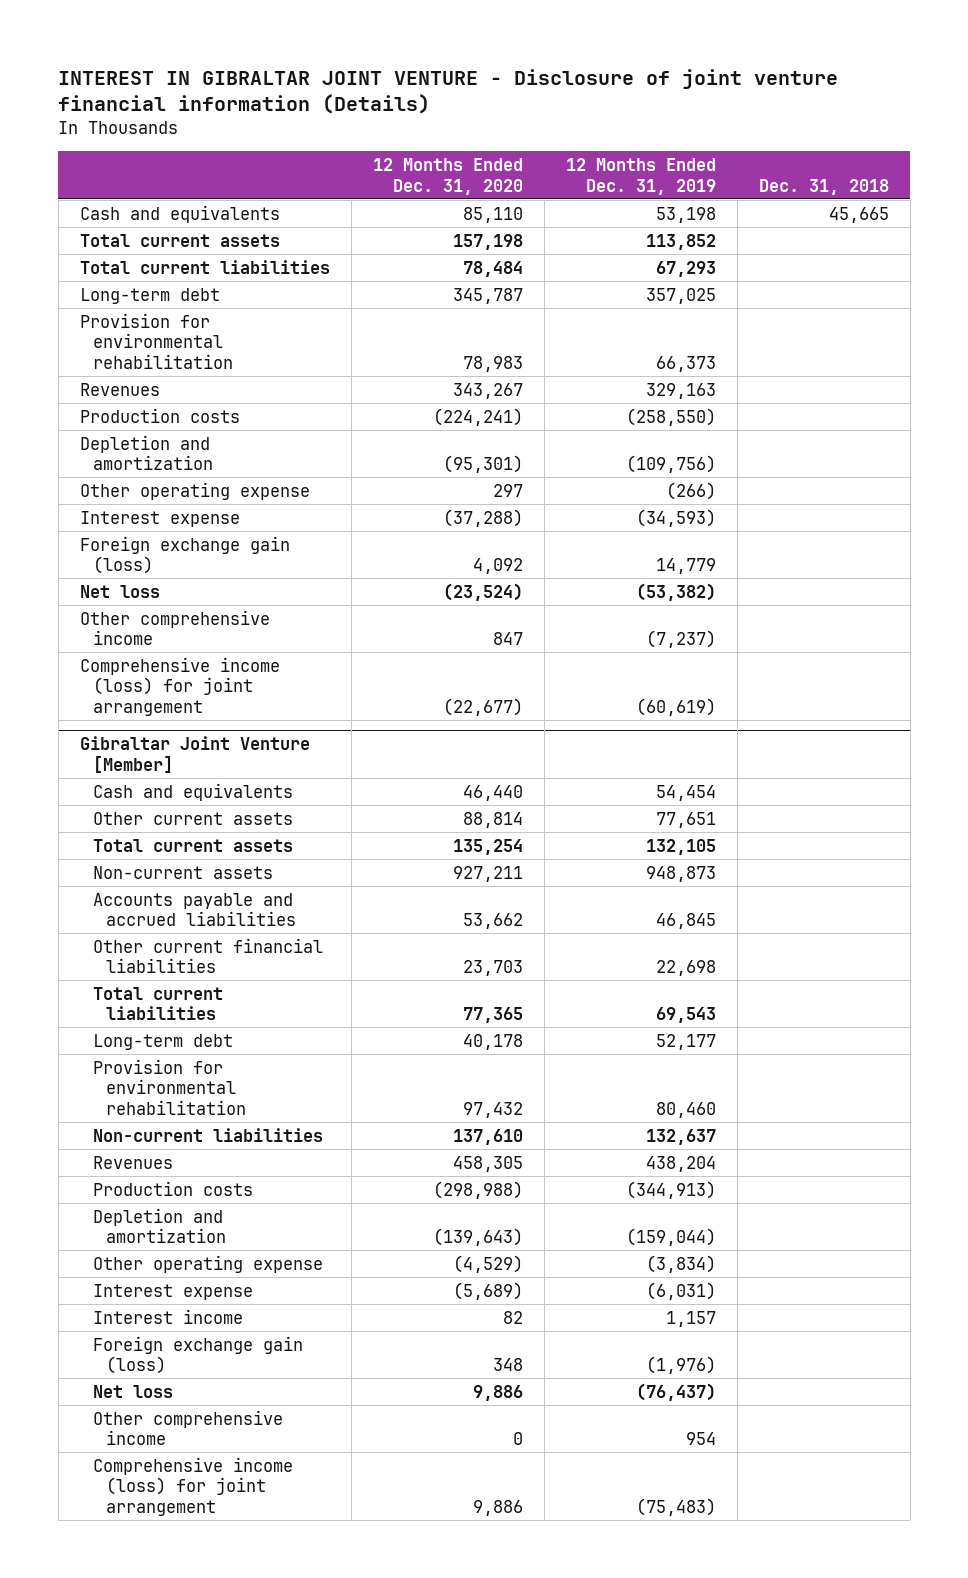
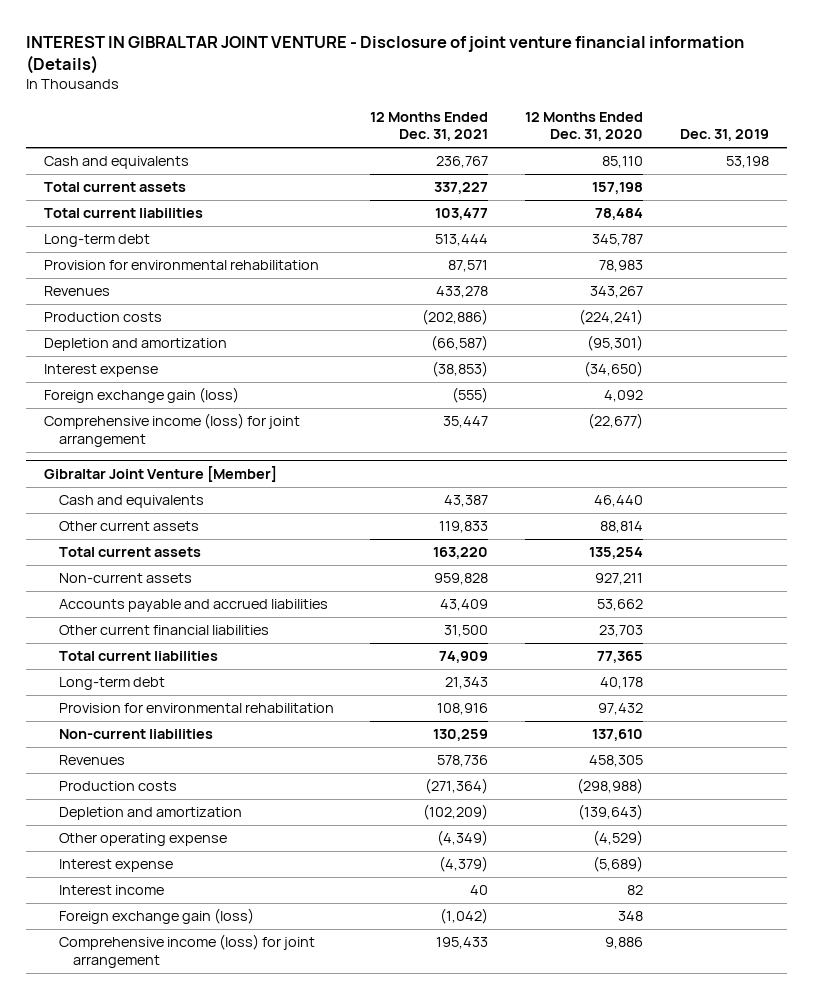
[565,157,716,195] 12 Months Ended Dec. 31, 2019 -> none
[758,178,889,195] Dec. 31, 2018 -> none
none -> [370,112,489,142] 12 Months Ended Dec. 31, 2021
none -> [679,129,769,142] Dec. 31, 2019
[79,481,310,500] Other operating expense -> none
[442,508,523,527] (37,288) -> [584,361,644,378] (34,650)
[79,584,160,598] Net loss -> none
[79,609,270,646] Other comprehensive income -> none
[93,1384,174,1398] Net loss -> none
[93,1409,284,1446] Other comprehensive income -> none

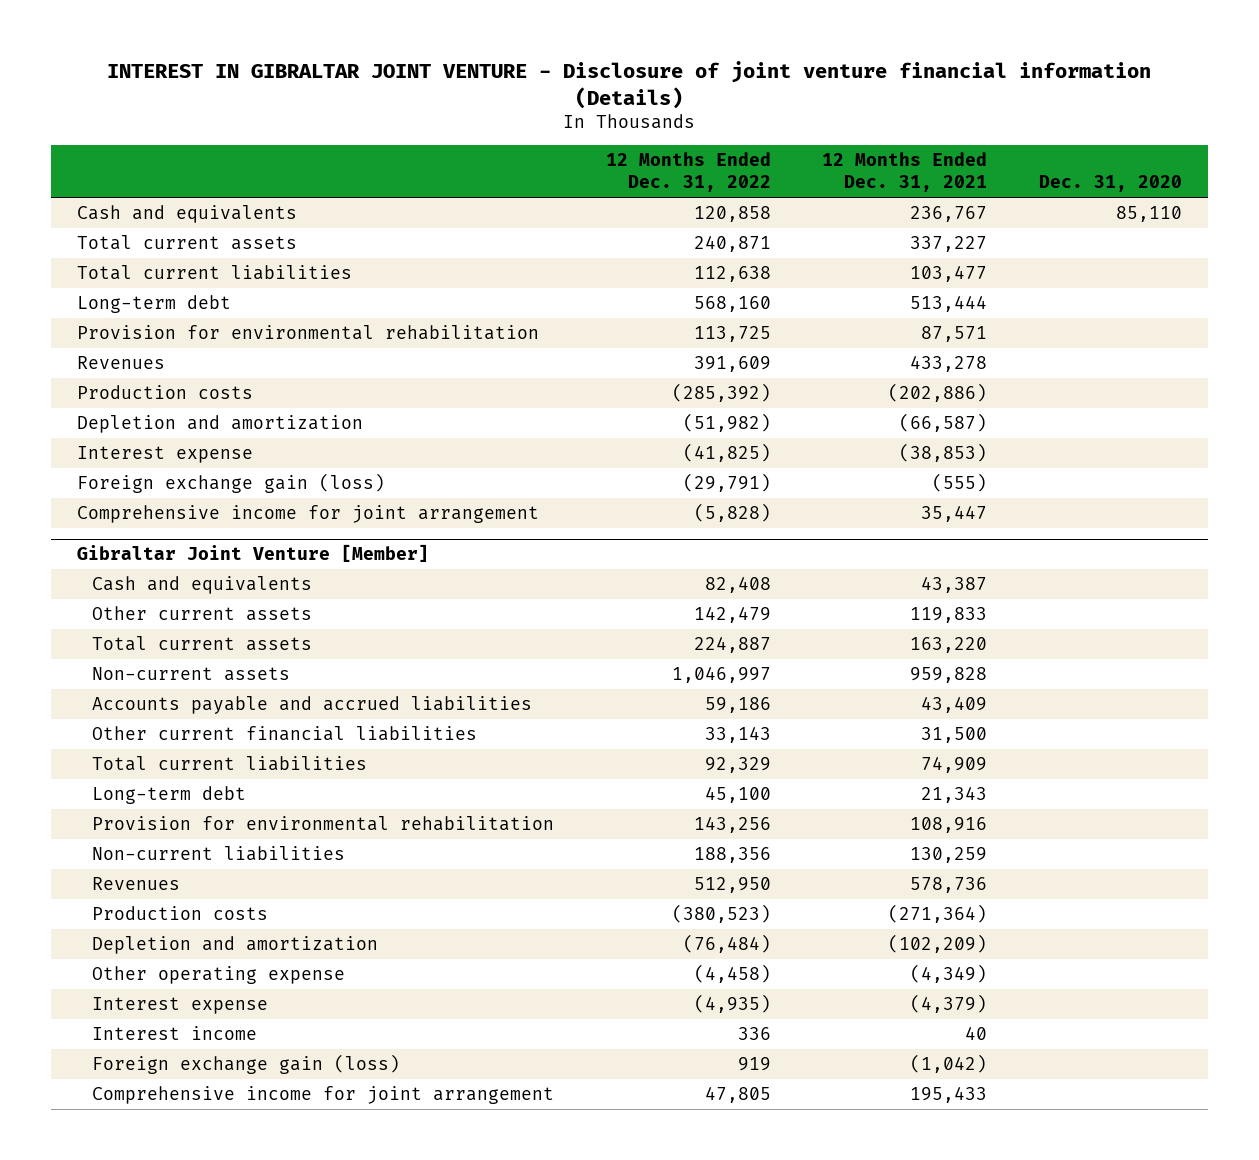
[525,112,644,142] 12 Months Ended Dec. 31, 2020 -> none
[679,129,769,142] Dec. 31, 2019 -> none
none -> [605,152,771,193] 12 Months Ended Dec. 31, 2022
none -> [1039,175,1183,193] Dec. 31, 2020
[44,413,301,447] Comprehensive income (loss) for joint arrangement -> [76,504,539,523] Comprehensive income for joint arrangement
[58,934,315,968] Comprehensive income (loss) for joint arrangement -> [91,1085,554,1104] Comprehensive income for joint arrangement

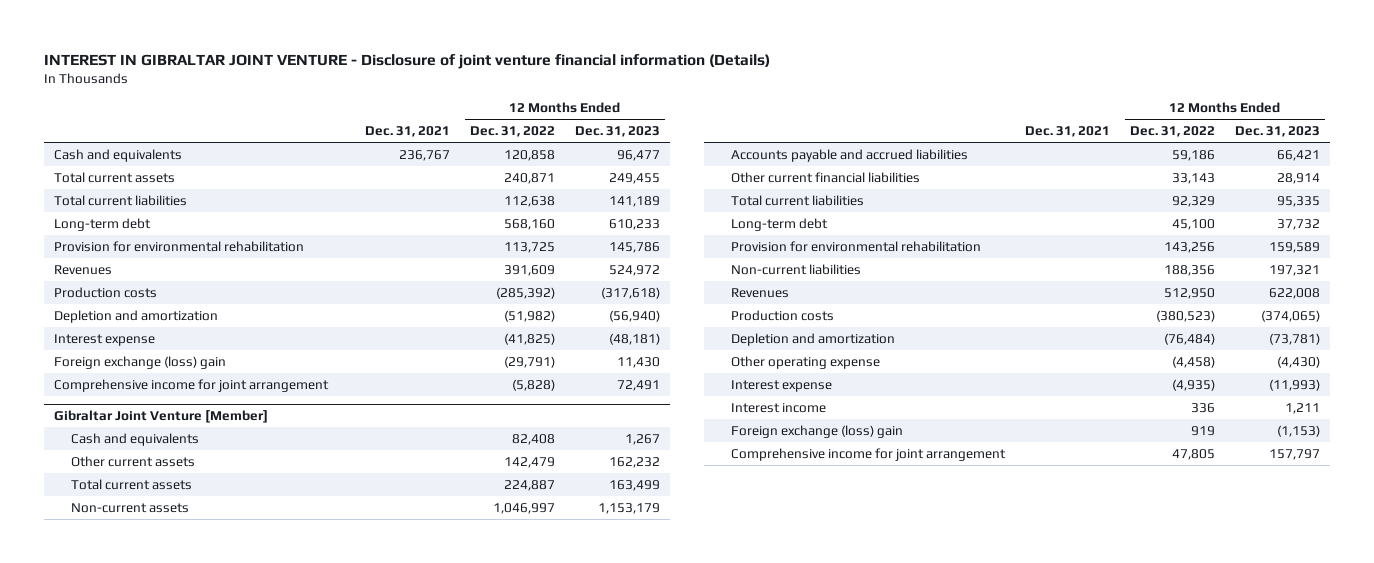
[822,152,988,193] 12 Months Ended Dec. 31, 2021 -> none
[1039,175,1183,193] Dec. 31, 2020 -> none
none -> [365,126,451,138] Dec. 31, 2021
none -> [575,126,661,138] Dec. 31, 2023
[76,472,385,493] Foreign exchange gain (loss) -> [53,355,226,369] Foreign exchange (loss) gain
[91,1053,400,1074] Foreign exchange gain (loss) -> [731,424,904,438] Foreign exchange (loss) gain

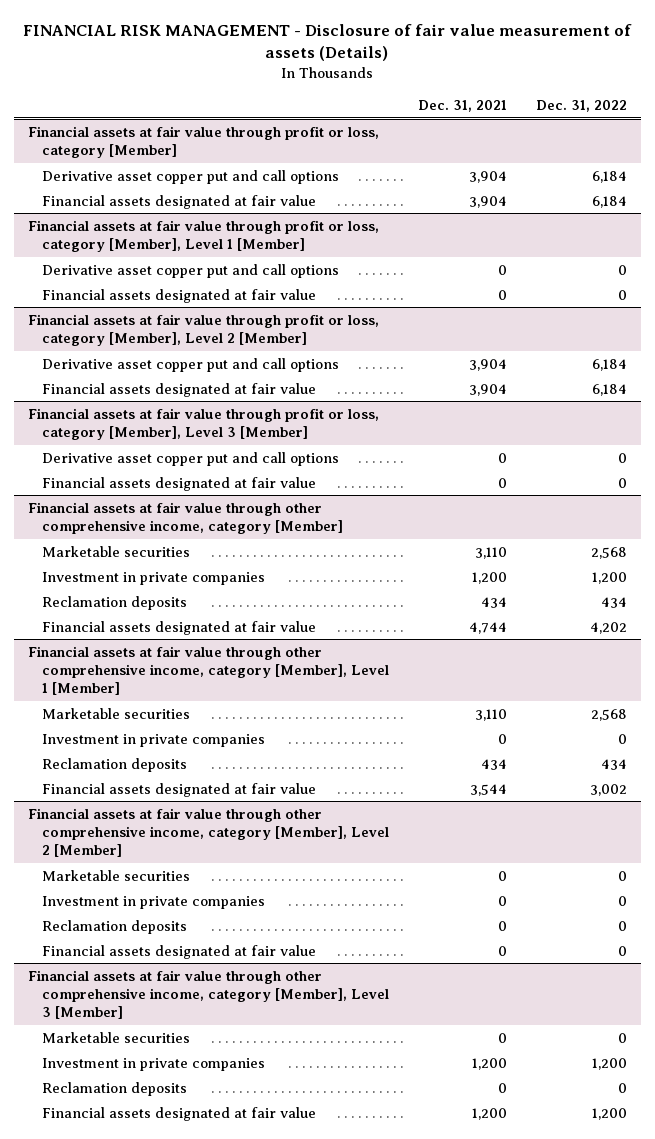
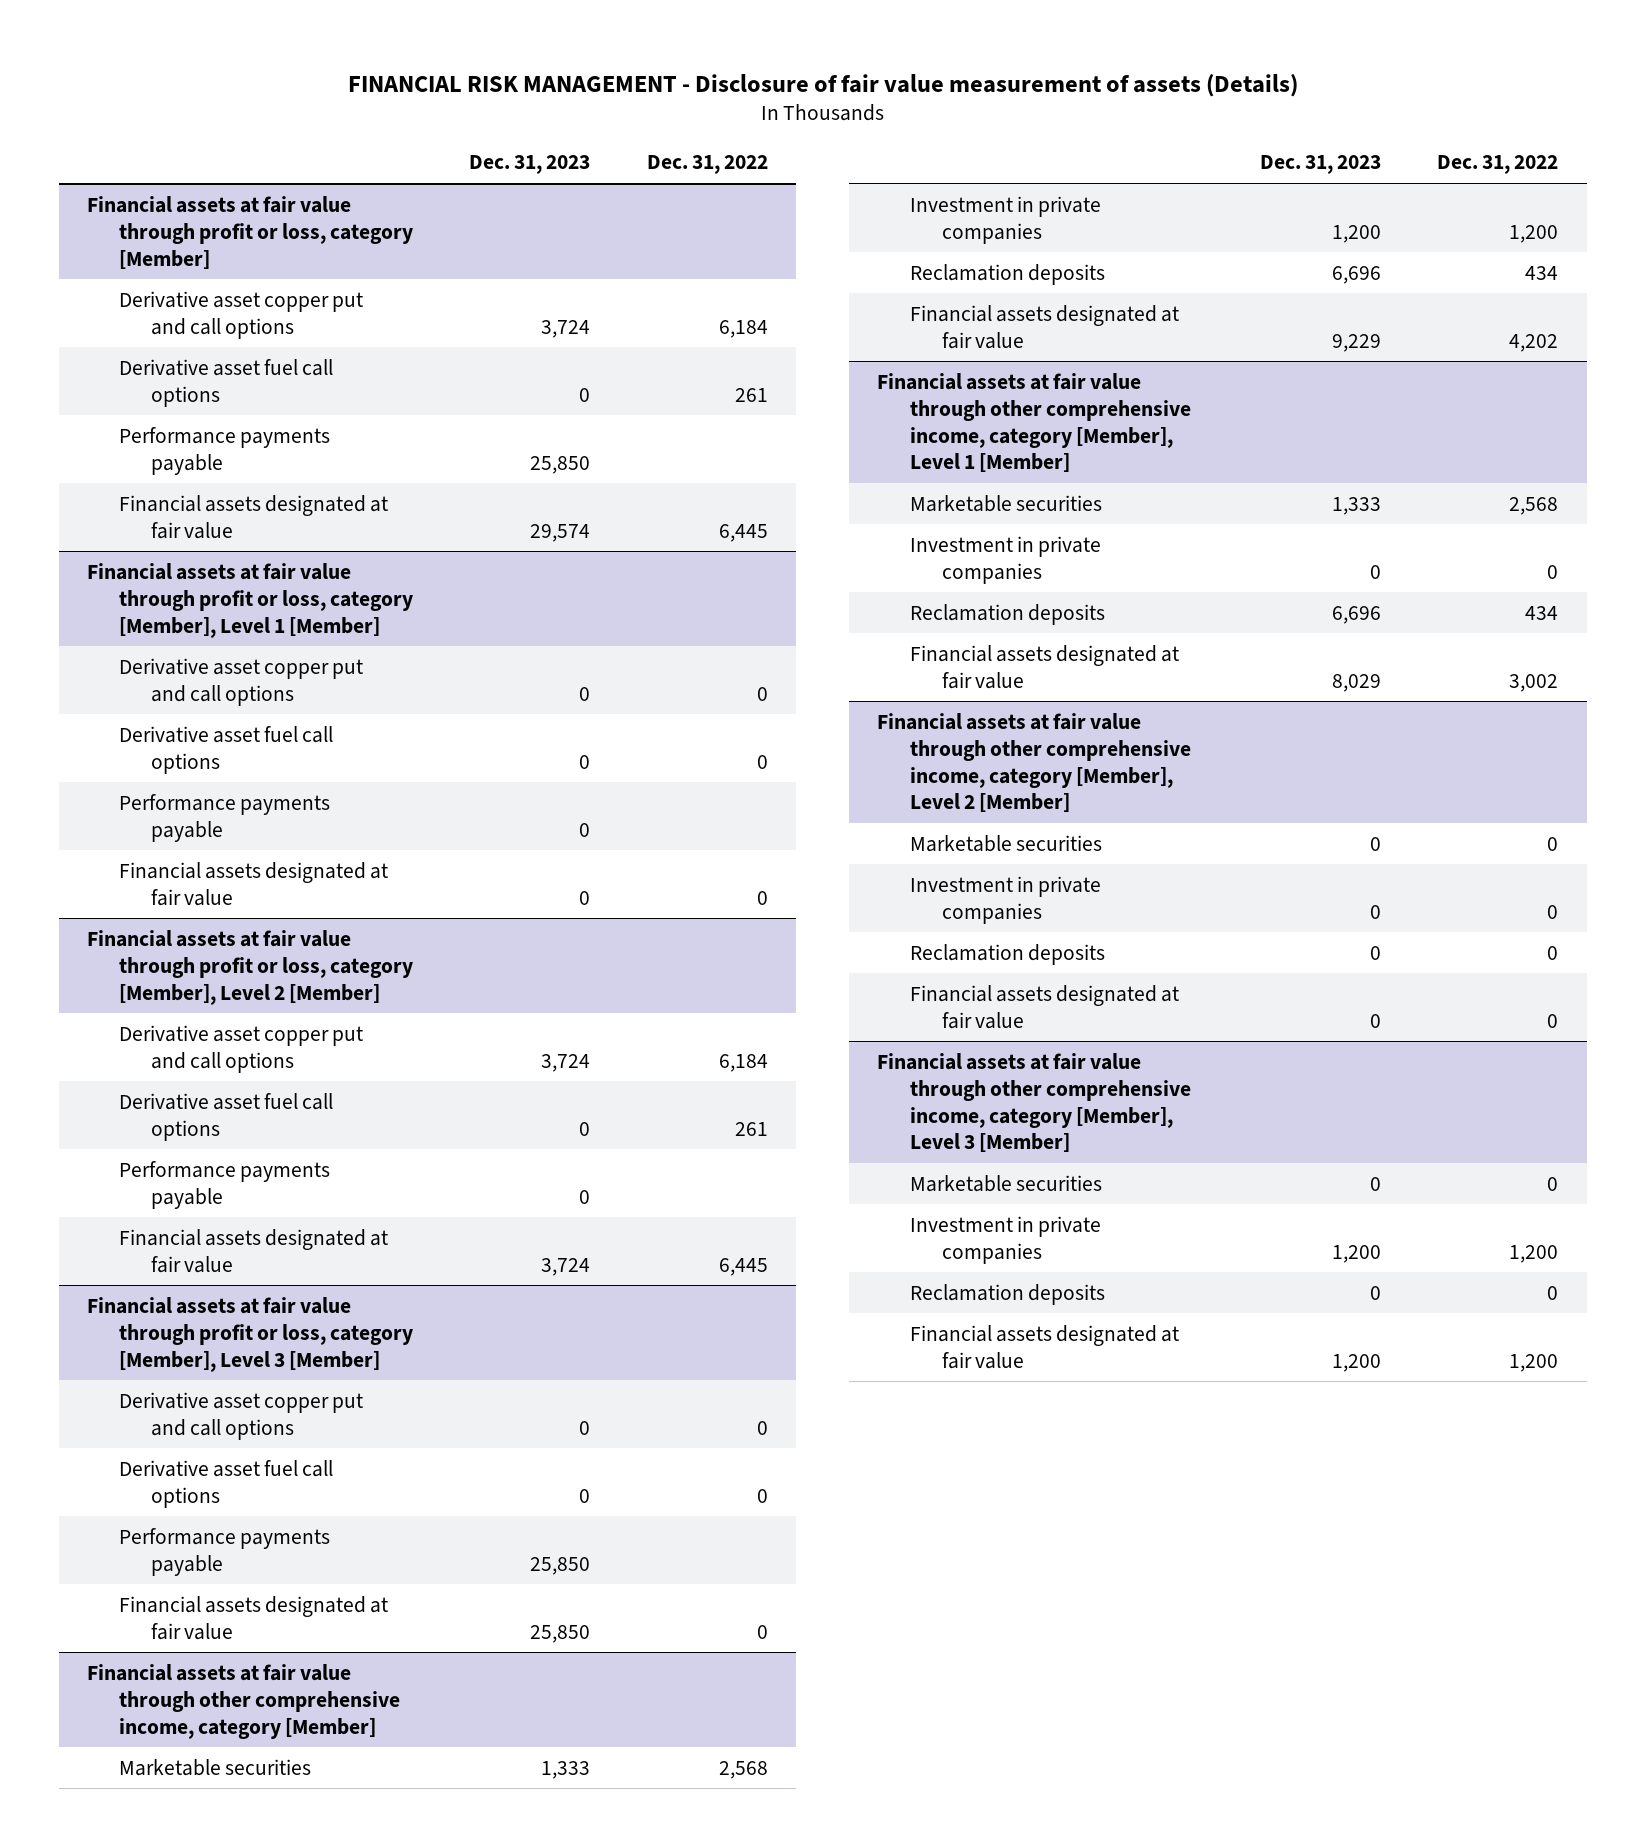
[417,99,507,112] Dec. 31, 2021 -> none
none -> [469,155,591,175] Dec. 31, 2023
none -> [119,358,334,407] Derivative asset fuel call options
none -> [119,426,331,475] Performance payments payable
[591,195,627,208] 6,184 -> [718,523,768,542] 6,445
none -> [119,725,334,774] Derivative asset fuel call options
none -> [119,793,331,842] Performance payments payable
none -> [119,1092,334,1141] Derivative asset fuel call options
none -> [119,1160,331,1209] Performance payments payable
[591,383,627,396] 6,184 -> [718,1257,768,1276] 6,445
none -> [119,1459,334,1508] Derivative asset fuel call options
none -> [119,1527,331,1576] Performance payments payable

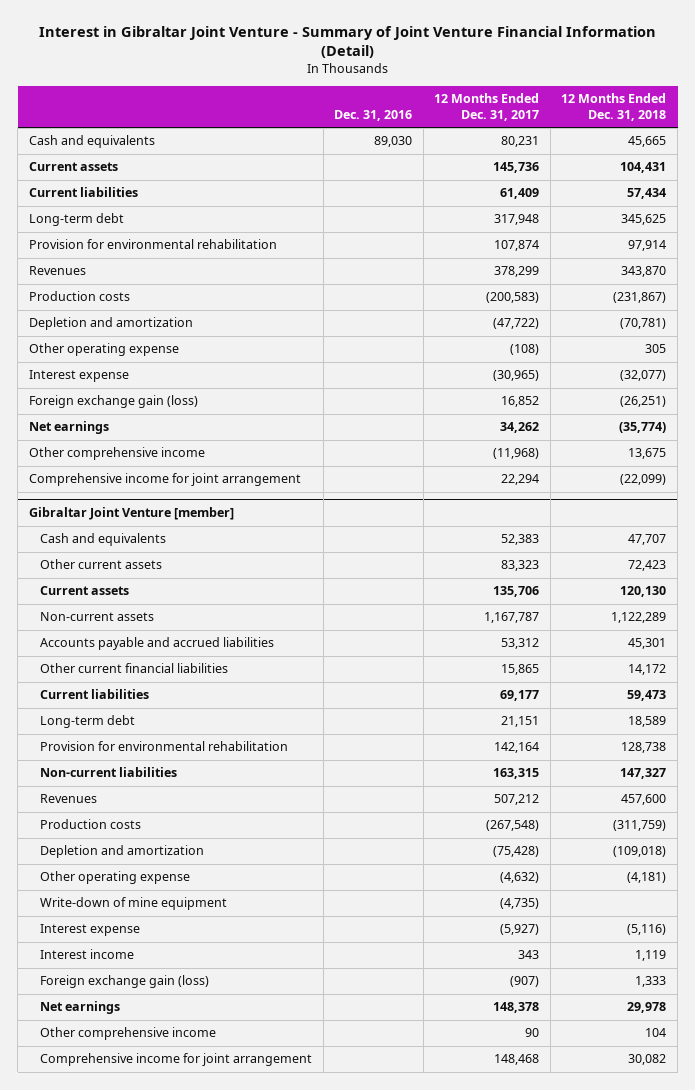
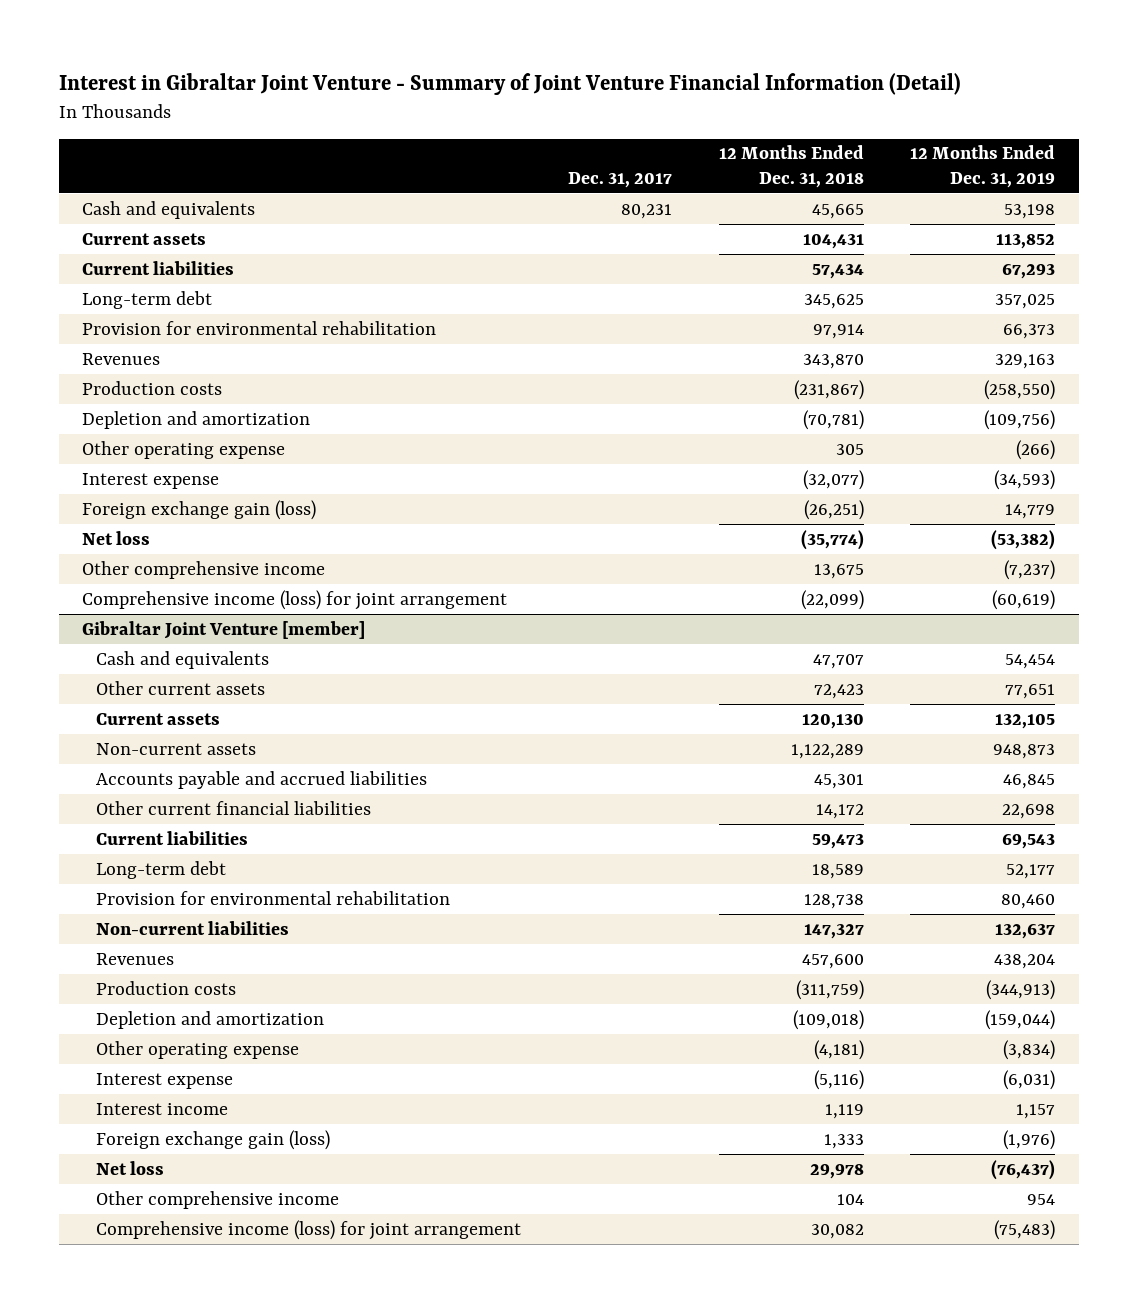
[334,109,413,121] Dec. 31, 2016 -> none
[434,93,540,121] 12 Months Ended Dec. 31, 2017 -> none
none -> [567,171,672,188] Dec. 31, 2017
none -> [910,145,1056,188] 12 Months Ended Dec. 31, 2019
[28,421,109,435] Net earnings -> [81,530,150,545] Net loss
[28,473,301,487] Comprehensive income for joint arrangement -> [81,589,507,610] Comprehensive income (loss) for joint arrangement
[39,897,227,911] Write-down of mine equipment -> none
[39,1001,120,1015] Net earnings -> [96,1160,165,1175] Net loss
[39,1053,312,1067] Comprehensive income for joint arrangement -> [96,1219,522,1240] Comprehensive income (loss) for joint arrangement

